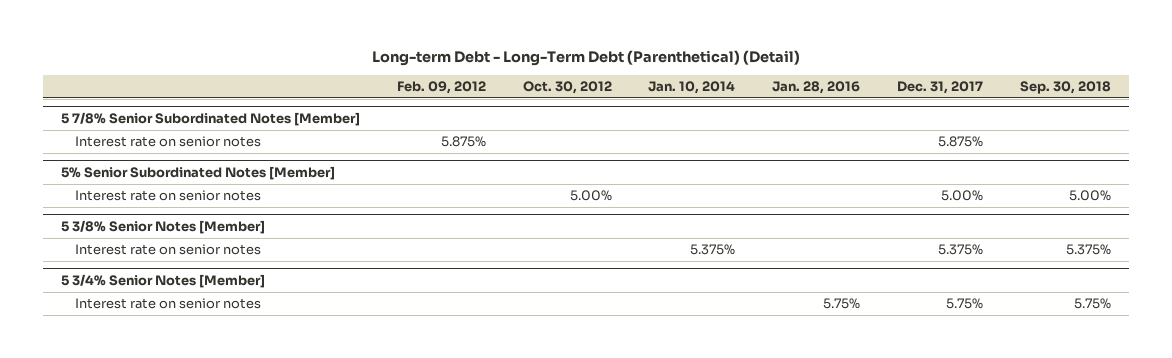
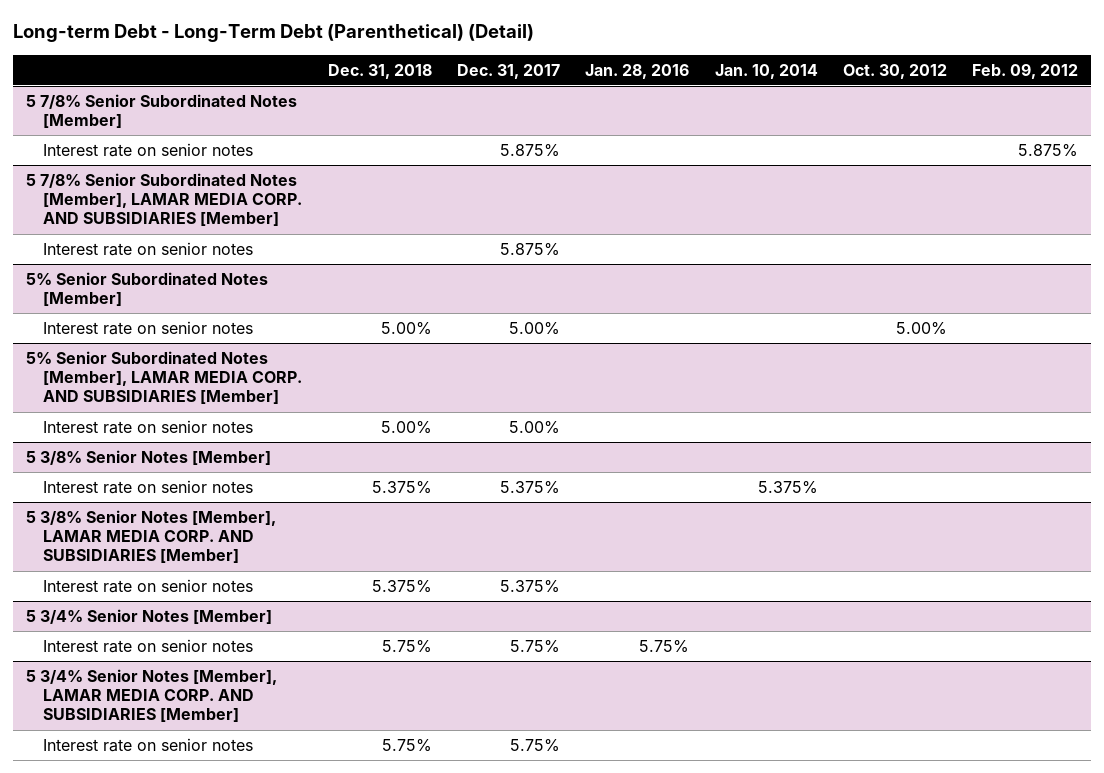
[1020,81,1112,95] Sep. 30, 2018 -> none
none -> [327,63,432,79] Dec. 31, 2018
none -> [25,173,303,227] 5 7/8% Senior Subordinated Notes [Member], LAMAR MEDIA CORP. AND SUBSIDIARIES [Member]
none -> [43,242,254,257] Interest rate on senior notes
none -> [25,351,303,405] 5% Senior Subordinated Notes [Member], LAMAR MEDIA CORP. AND SUBSIDIARIES [Member]
none -> [43,420,254,435] Interest rate on senior notes
none -> [25,510,276,564] 5 3/8% Senior Notes [Member], LAMAR MEDIA CORP. AND SUBSIDIARIES [Member]
none -> [43,579,254,594] Interest rate on senior notes
none -> [25,669,277,723] 5 3/4% Senior Notes [Member], LAMAR MEDIA CORP. AND SUBSIDIARIES [Member]
none -> [43,738,254,753] Interest rate on senior notes

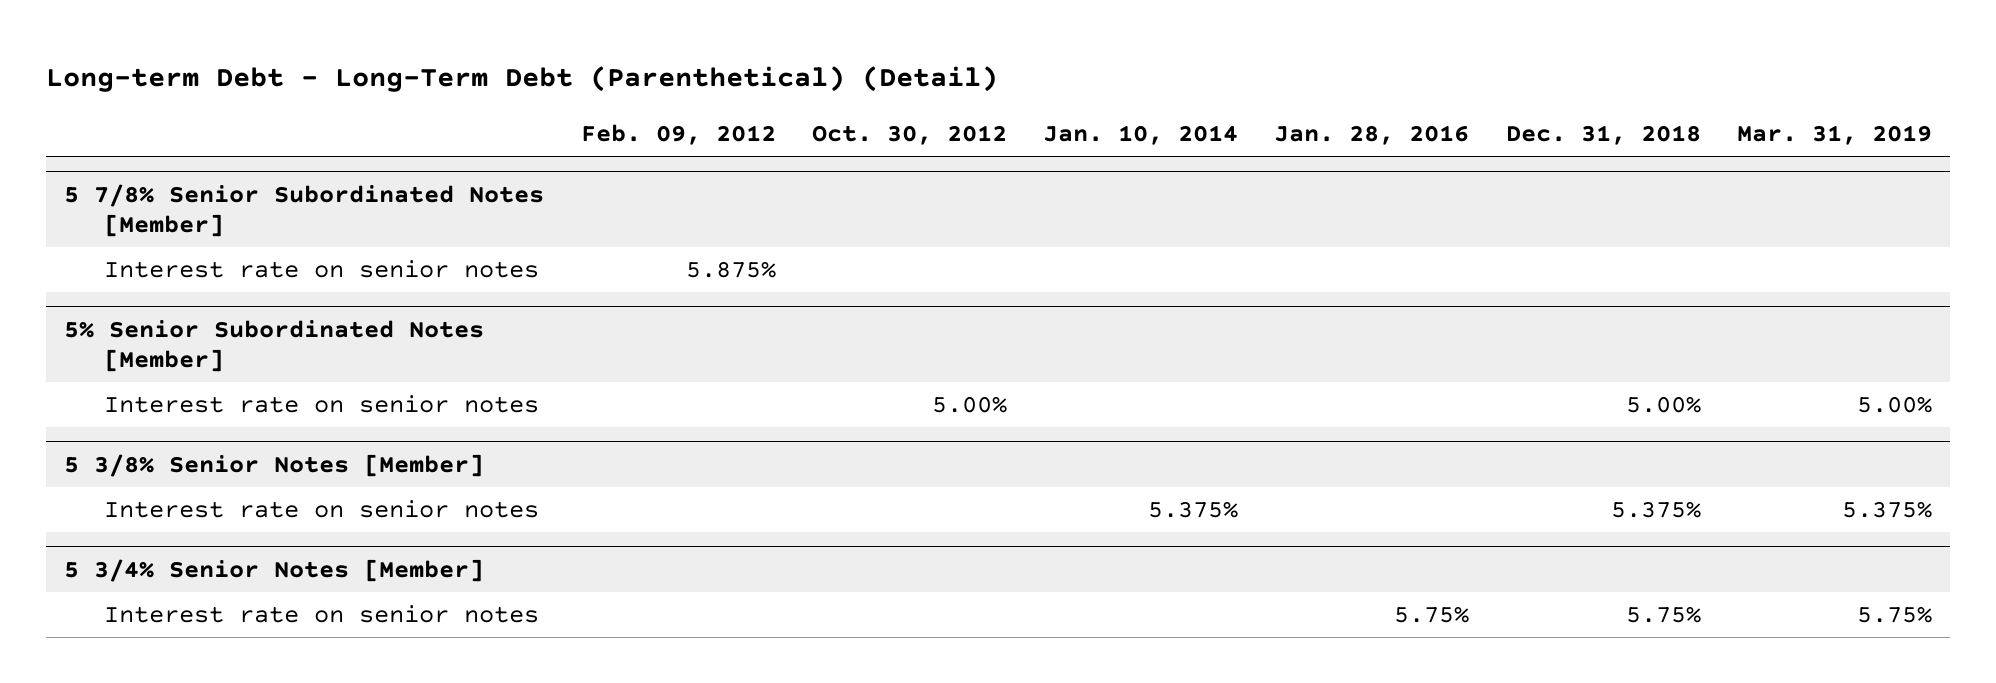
[457,63,561,79] Dec. 31, 2017 -> none
none -> [1736,125,1932,146] Mar. 31, 2019
[25,173,303,227] 5 7/8% Senior Subordinated Notes [Member], LAMAR MEDIA CORP. AND SUBSIDIARIES [Member] -> none
[43,242,254,257] Interest rate on senior notes -> none
[25,351,303,405] 5% Senior Subordinated Notes [Member], LAMAR MEDIA CORP. AND SUBSIDIARIES [Member] -> none
[43,420,254,435] Interest rate on senior notes -> none
[25,510,276,564] 5 3/8% Senior Notes [Member], LAMAR MEDIA CORP. AND SUBSIDIARIES [Member] -> none
[43,579,254,594] Interest rate on senior notes -> none
[25,669,277,723] 5 3/4% Senior Notes [Member], LAMAR MEDIA CORP. AND SUBSIDIARIES [Member] -> none
[43,738,254,753] Interest rate on senior notes -> none

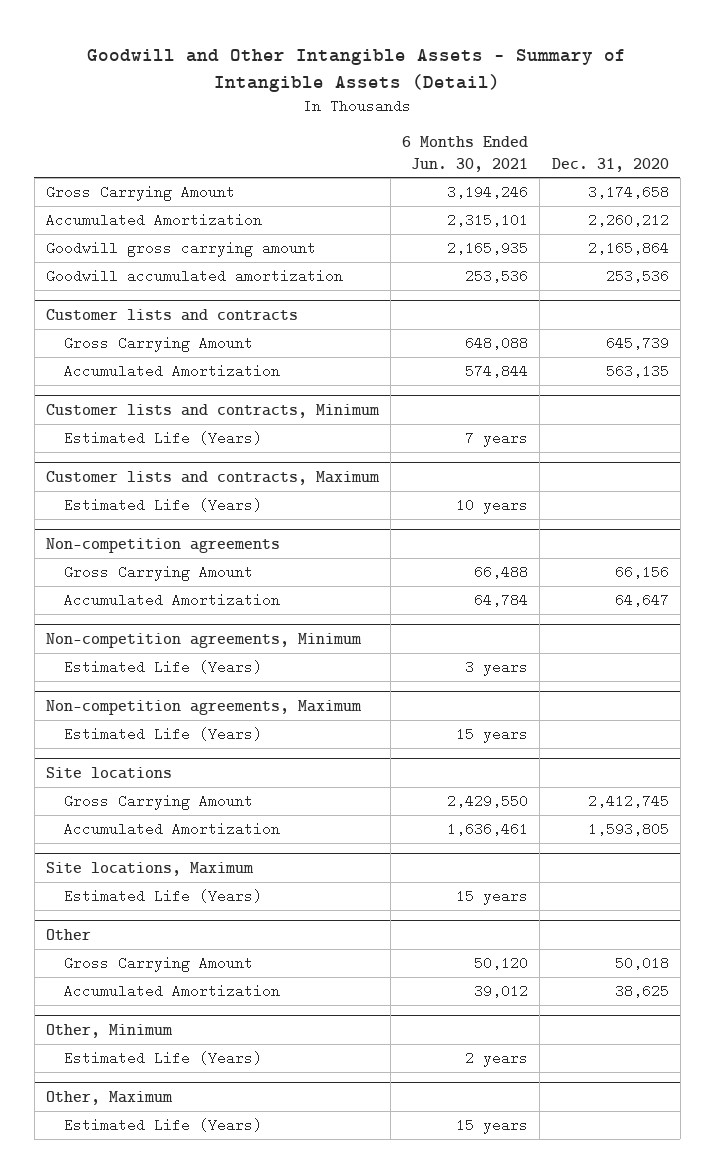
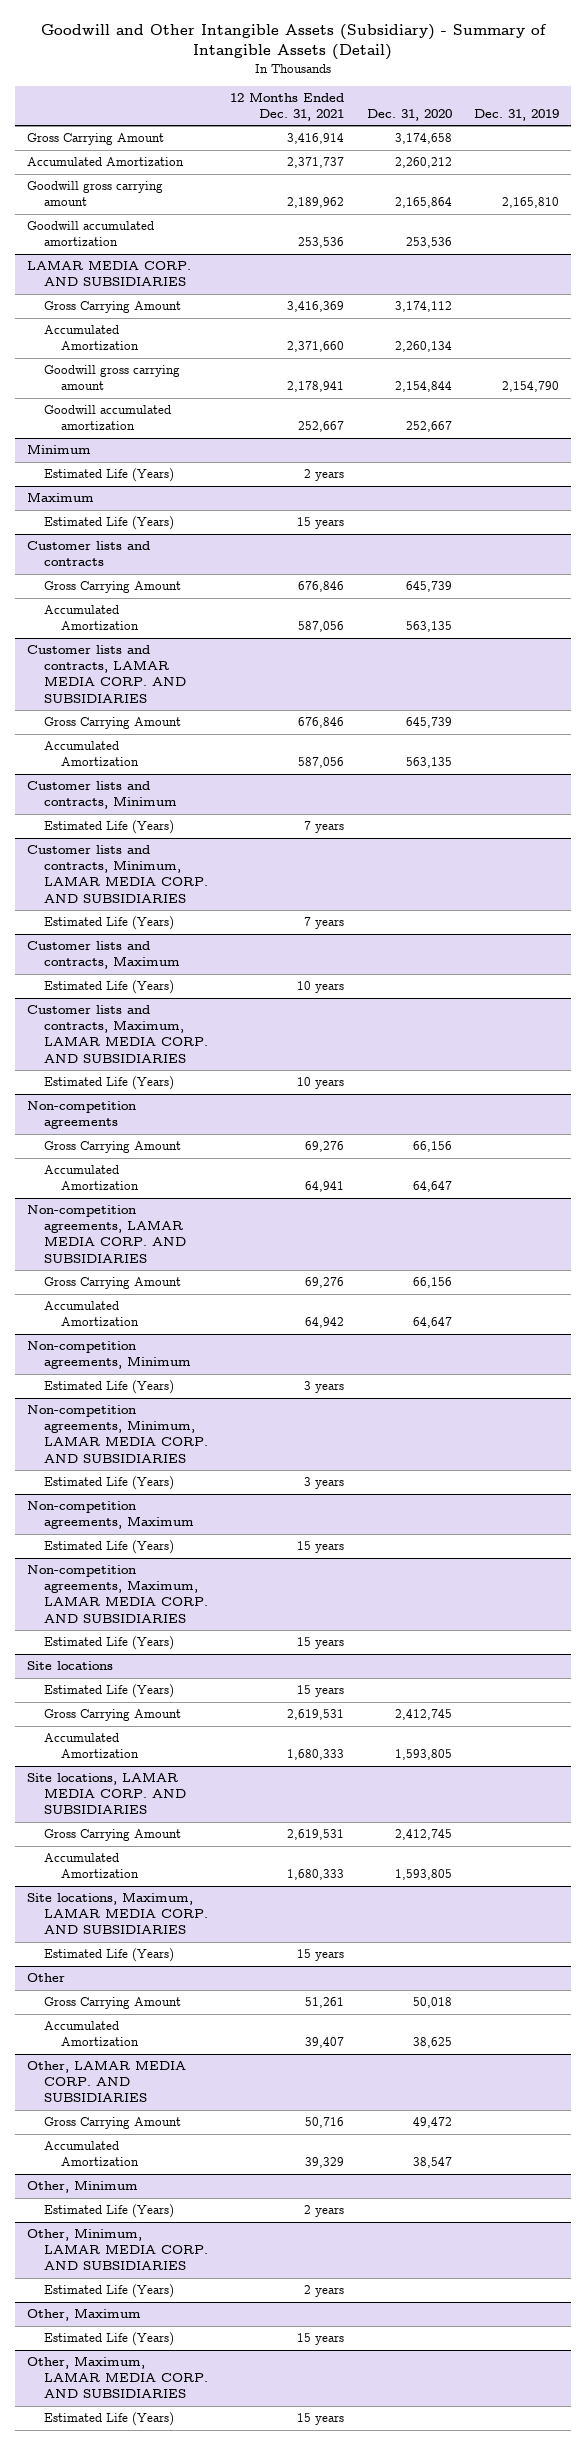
[87,48,627,92] Goodwill and Other Intangible Assets - Summary of Intangible Assets (Detail) -> [40,24,547,61] Goodwill and Other Intangible Assets (Subsidiary) - Summary of Intangible Assets (Detail)
[402,136,529,172] 6 Months Ended Jun. 30, 2021 -> none
none -> [230,91,345,122] 12 Months Ended Dec. 31, 2021
none -> [474,109,560,122] Dec. 31, 2019
none -> [26,260,191,287] LAMAR MEDIA CORP. AND SUBSIDIARIES
none -> [43,301,181,314] Gross Carrying Amount
none -> [43,325,140,351] Accumulated Amortization
none -> [43,365,180,391] Goodwill gross carrying amount
none -> [43,405,171,431] Goodwill accumulated amortization
none -> [26,444,91,455] Minimum
none -> [43,468,174,483] Estimated Life (Years)
none -> [26,492,94,503] Maximum
none -> [43,516,174,531] Estimated Life (Years)
none -> [26,645,186,703] Customer lists and contracts, LAMAR MEDIA CORP. AND SUBSIDIARIES
none -> [43,717,181,730] Gross Carrying Amount
none -> [43,741,140,767] Accumulated Amortization
none -> [26,845,208,903] Customer lists and contracts, Minimum, LAMAR MEDIA CORP. AND SUBSIDIARIES
none -> [43,916,174,931] Estimated Life (Years)
none -> [26,1005,208,1063] Customer lists and contracts, Maximum, LAMAR MEDIA CORP. AND SUBSIDIARIES
none -> [43,1076,174,1091] Estimated Life (Years)
none -> [26,1205,186,1263] Non-competition agreements, LAMAR MEDIA CORP. AND SUBSIDIARIES
none -> [43,1277,181,1290] Gross Carrying Amount
none -> [43,1301,140,1327] Accumulated Amortization
none -> [26,1405,208,1463] Non-competition agreements, Minimum, LAMAR MEDIA CORP. AND SUBSIDIARIES
none -> [43,1476,174,1491] Estimated Life (Years)
none -> [26,1565,208,1623] Non-competition agreements, Maximum, LAMAR MEDIA CORP. AND SUBSIDIARIES
none -> [43,1636,174,1651] Estimated Life (Years)
none -> [43,1684,174,1699] Estimated Life (Years)
[45,861,254,876] Site locations, Maximum -> none
none -> [26,1772,186,1815] Site locations, LAMAR MEDIA CORP. AND SUBSIDIARIES
none -> [43,1829,181,1842] Gross Carrying Amount
none -> [43,1853,140,1879] Accumulated Amortization
none -> [26,1892,208,1935] Site locations, Maximum, LAMAR MEDIA CORP. AND SUBSIDIARIES
none -> [26,2060,186,2103] Other, LAMAR MEDIA CORP. AND SUBSIDIARIES
none -> [43,2117,181,2130] Gross Carrying Amount
none -> [43,2141,140,2167] Accumulated Amortization
none -> [26,2228,208,2271] Other, Minimum, LAMAR MEDIA CORP. AND SUBSIDIARIES
none -> [43,2284,174,2299] Estimated Life (Years)
none -> [26,2356,208,2399] Other, Maximum, LAMAR MEDIA CORP. AND SUBSIDIARIES
none -> [43,2412,174,2427] Estimated Life (Years)

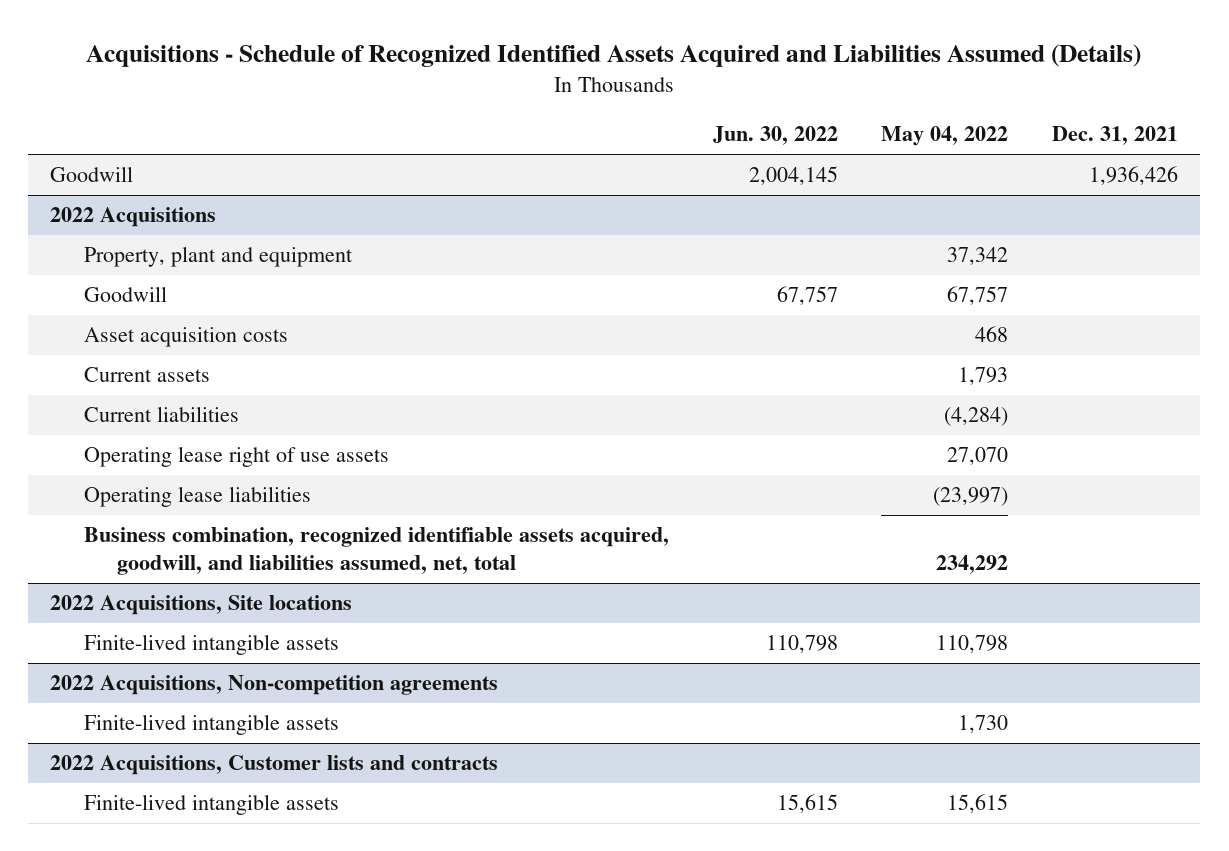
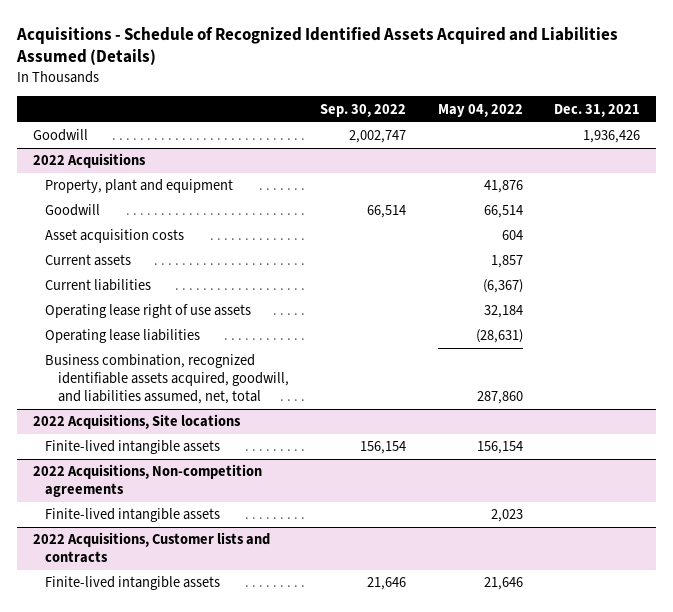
[712,126,838,146] Jun. 30, 2022 -> none
none -> [320,103,407,117] Sep. 30, 2022
[947,247,1009,266] 37,342 -> [483,180,523,194] 41,876
[947,286,1009,306] 67,757 -> [483,205,523,219] 66,514
[975,326,1009,343] 468 -> [501,230,523,241] 604
[958,367,1009,386] 1,793 -> [490,255,523,269] 1,857
[944,407,1009,427] (4,284) -> [482,279,523,294] (6,367)
[947,447,1009,466] 27,070 -> [483,305,523,319] 32,184
[933,487,1009,507] (23,997) -> [475,329,523,344] (28,631)
[936,555,1009,575] 234,292 -> [476,390,523,404] 287,860
[936,635,1009,654] 110,798 -> [476,441,523,455] 156,154
[958,715,1009,734] 1,730 -> [490,509,523,523] 2,023
[947,794,1009,814] 15,615 -> [483,577,523,591] 21,646

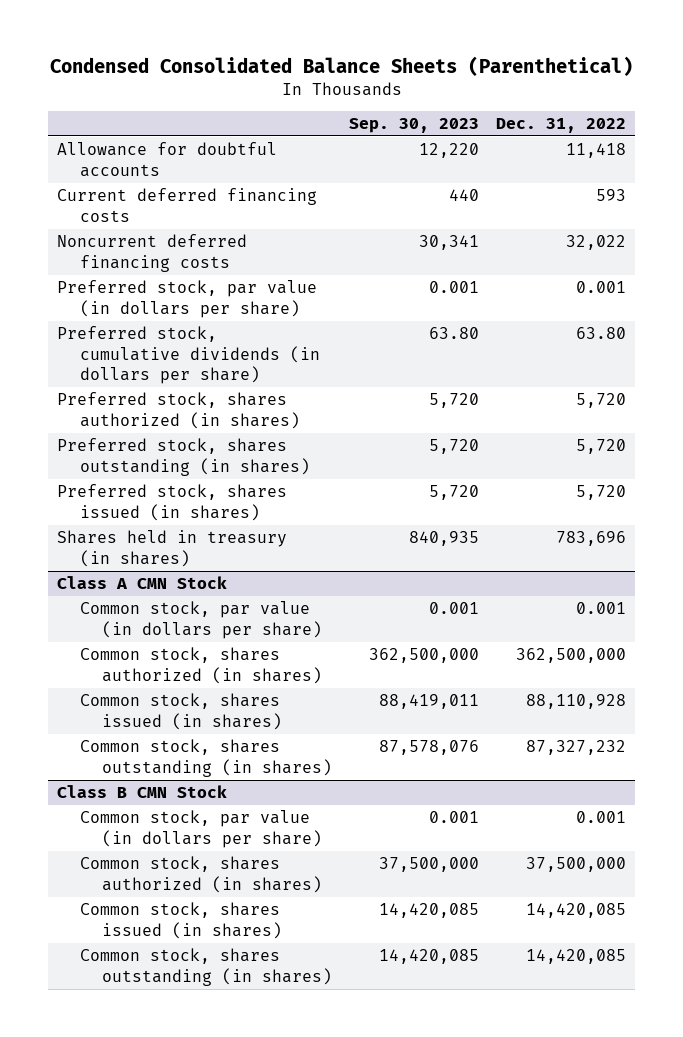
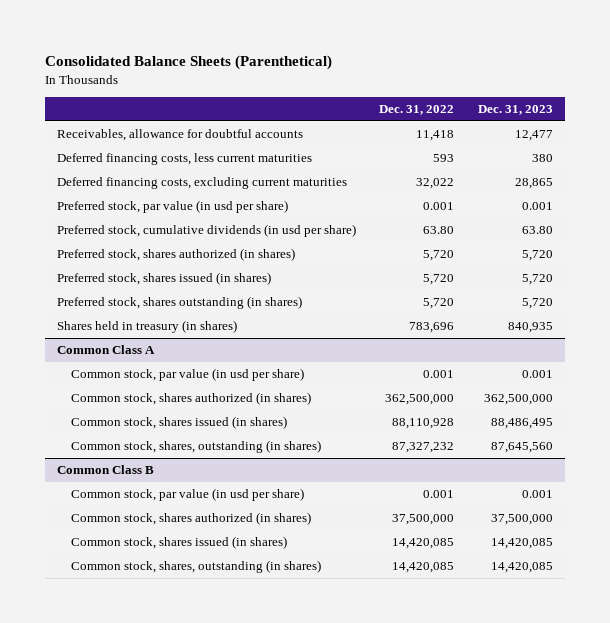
[49,56,633,77] Condensed Consolidated Balance Sheets (Parenthetical) -> [45,54,333,70] Consolidated Balance Sheets (Parenthetical)
[349,117,480,133] Sep. 30, 2023 -> none
none -> [477,105,553,116] Dec. 31, 2023
[56,142,277,177] Allowance for doubtful accounts -> [57,129,304,142] Receivables, allowance for doubtful accounts
[56,188,317,222] Current deferred financing costs -> [57,153,313,166] Deferred financing costs, less current maturities
[56,234,247,272] Noncurrent deferred financing costs -> [57,177,348,190] Deferred financing costs, excluding current maturities
[56,280,317,318] Preferred stock, par value (in dollars per share) -> [57,200,289,214] Preferred stock, par value (in usd per share)
[56,326,320,384] Preferred stock, cumulative dividends (in dollars per share) -> [57,224,357,238] Preferred stock, cumulative dividends (in usd per share)
[56,438,310,476] Preferred stock, shares outstanding (in shares) -> [57,296,303,310] Preferred stock, shares outstanding (in shares)
[56,576,227,590] Class A CMN Stock -> [57,345,156,355] Common Class A
[79,601,323,639] Common stock, par value (in dollars per share) -> [70,368,304,382] Common stock, par value (in usd per share)
[79,739,333,777] Common stock, shares outstanding (in shares) -> [70,440,321,454] Common stock, shares, outstanding (in shares)
[56,785,227,799] Class B CMN Stock -> [57,465,155,475] Common Class B
[79,810,323,848] Common stock, par value (in dollars per share) -> [70,488,304,502] Common stock, par value (in usd per share)
[79,948,333,986] Common stock, shares outstanding (in shares) -> [70,560,321,574] Common stock, shares, outstanding (in shares)

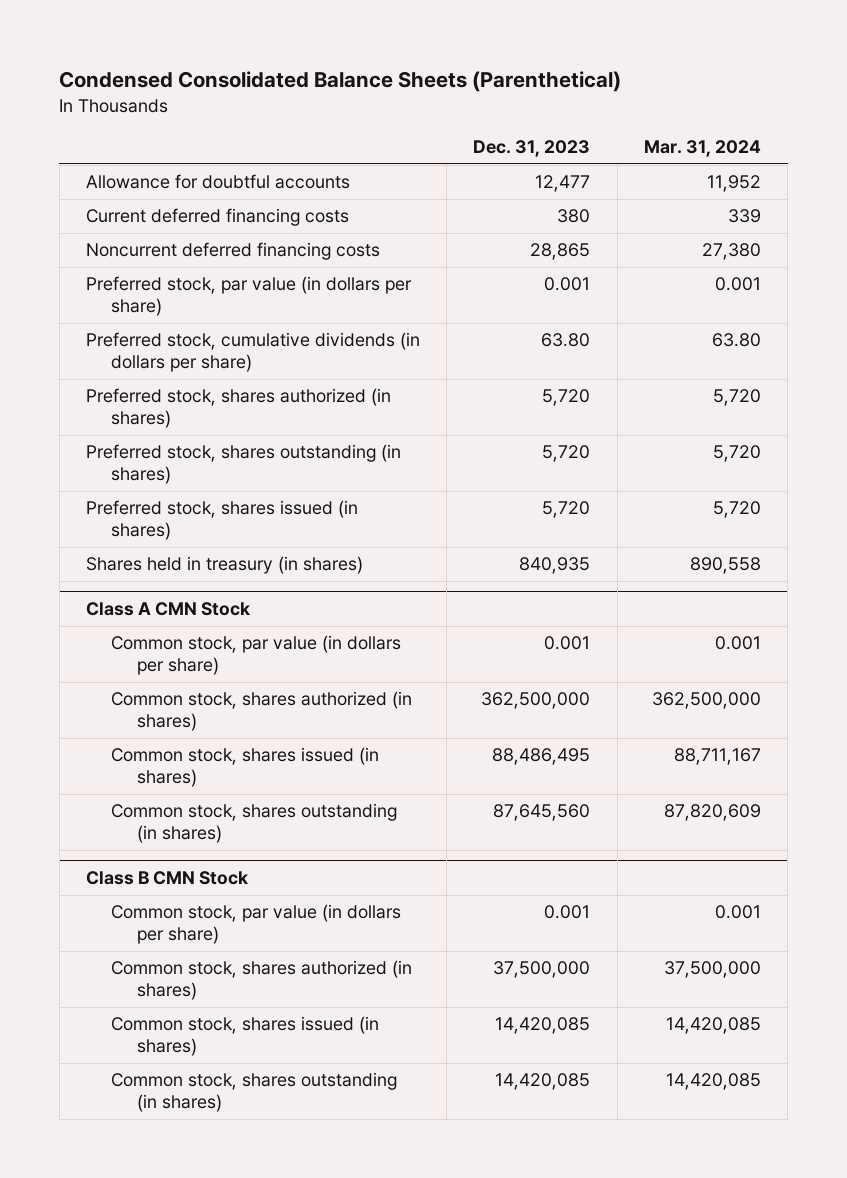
[45,54,333,70] Consolidated Balance Sheets (Parenthetical) -> [59,71,622,93] Condensed Consolidated Balance Sheets (Parenthetical)
[379,105,455,116] Dec. 31, 2022 -> none
none -> [643,140,761,158] Mar. 31, 2024
[57,129,304,142] Receivables, allowance for doubtful accounts -> [85,174,350,190] Allowance for doubtful accounts
[57,153,313,166] Deferred financing costs, less current maturities -> [85,208,349,227] Current deferred financing costs
[57,177,348,190] Deferred financing costs, excluding current maturities -> [85,242,380,261] Noncurrent deferred financing costs
[57,200,289,214] Preferred stock, par value (in usd per share) -> [85,276,412,316] Preferred stock, par value (in dollars per share)
[57,224,357,238] Preferred stock, cumulative dividends (in usd per share) -> [85,332,420,372] Preferred stock, cumulative dividends (in dollars per share)
[57,272,272,286] Preferred stock, shares issued (in shares) -> [85,500,358,540] Preferred stock, shares issued (in shares)
[57,345,156,355] Common Class A -> [85,602,251,617] Class A CMN Stock
[70,368,304,382] Common stock, par value (in usd per share) -> [111,635,402,675] Common stock, par value (in dollars per share)
[70,440,321,454] Common stock, shares, outstanding (in shares) -> [111,803,398,843] Common stock, shares outstanding (in shares)
[57,465,155,475] Common Class B -> [85,871,249,886] Class B CMN Stock
[70,488,304,502] Common stock, par value (in usd per share) -> [111,904,402,944] Common stock, par value (in dollars per share)
[70,560,321,574] Common stock, shares, outstanding (in shares) -> [111,1072,398,1112] Common stock, shares outstanding (in shares)

